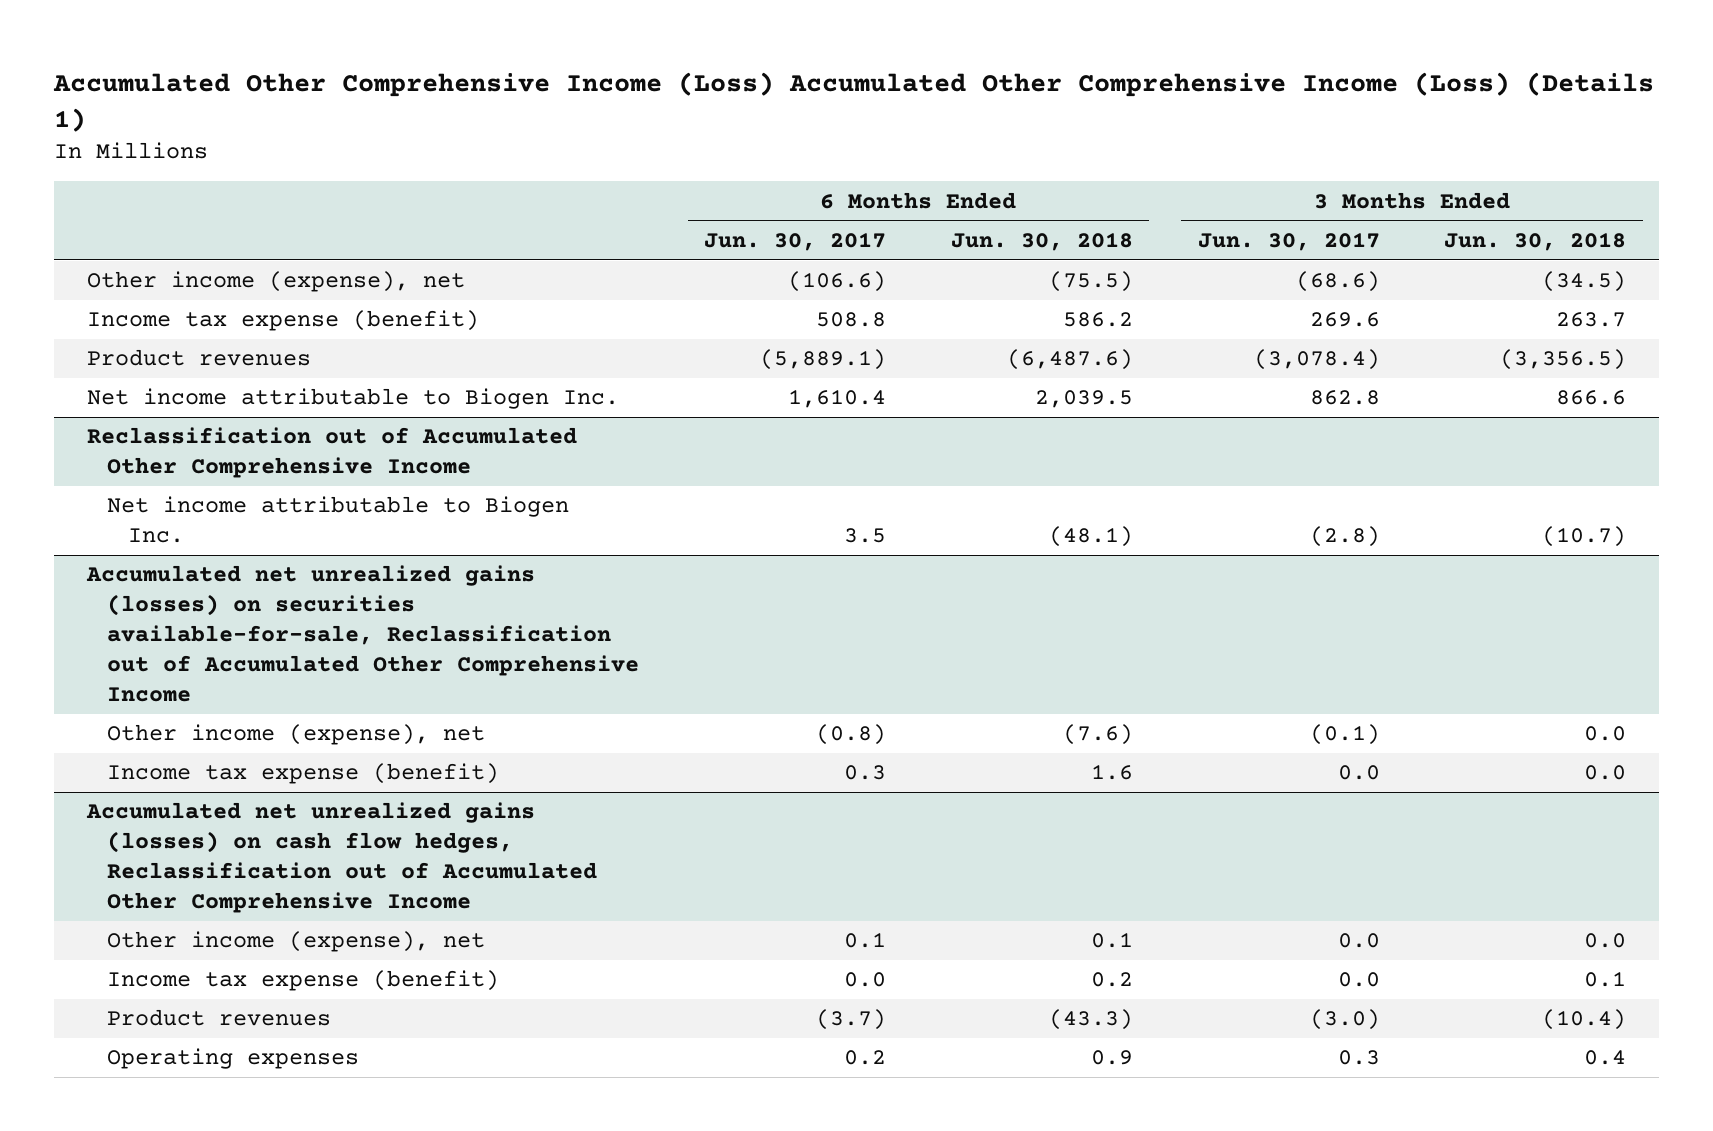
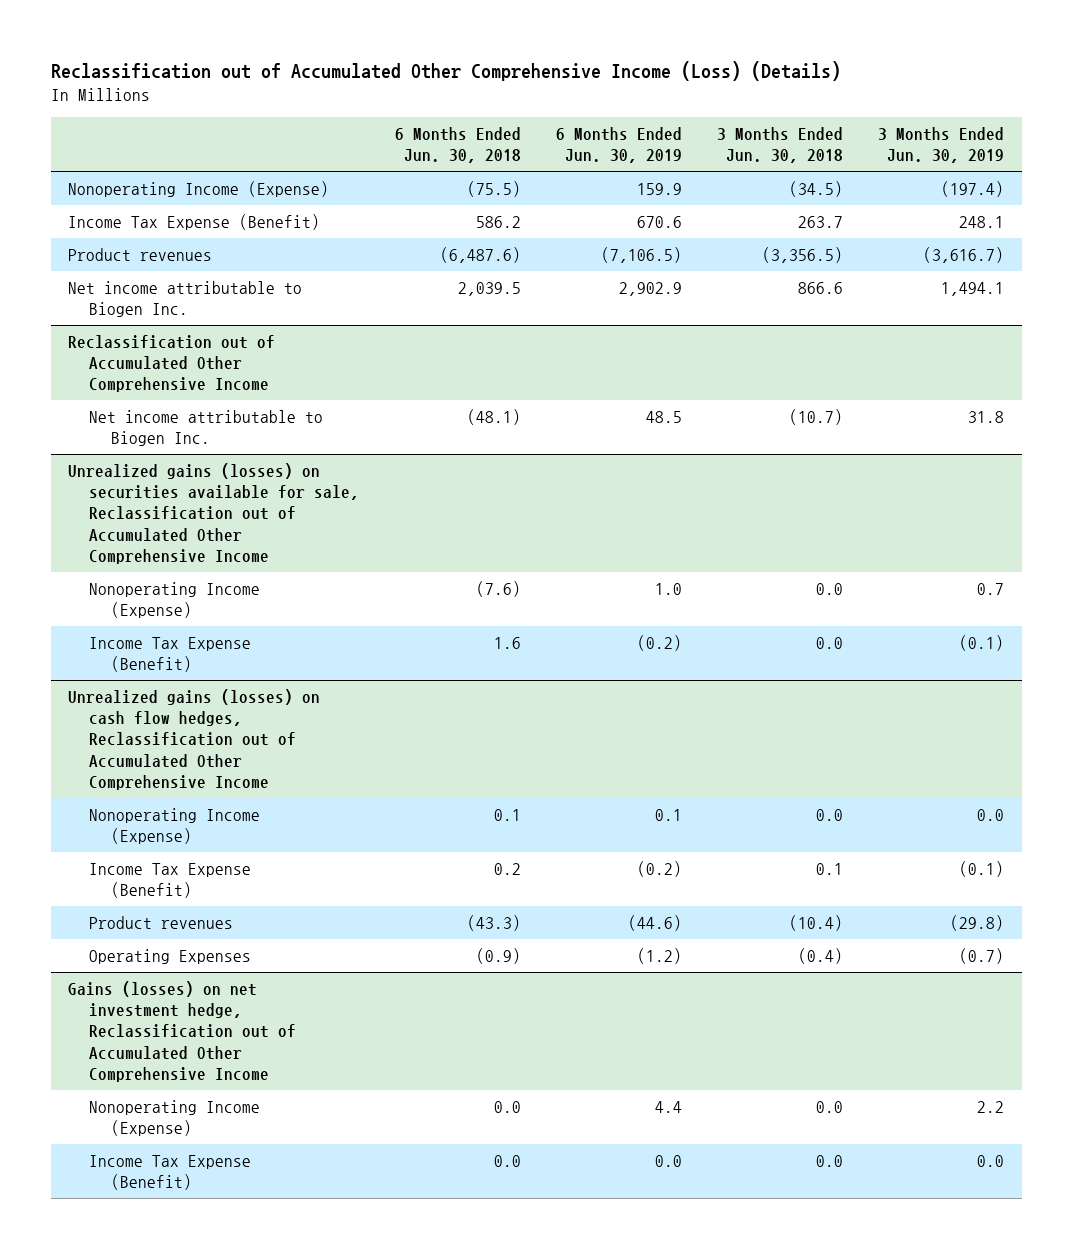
[53,71,1655,132] Accumulated Other Comprehensive Income (Loss) Accumulated Other Comprehensive Income (Loss) (Details 1) -> [50,61,841,82] Reclassification out of Accumulated Other Comprehensive Income (Loss) (Details)
[704,231,887,251] Jun. 30, 2017 -> none
[1197,231,1380,251] Jun. 30, 2017 -> none
none -> [555,126,682,164] 6 Months Ended Jun. 30, 2019
none -> [878,126,1005,164] 3 Months Ended Jun. 30, 2019
[86,271,465,293] Other income (expense), net -> [68,180,330,197] Nonoperating Income (Expense)
[86,310,479,332] Income tax expense (benefit) -> [68,213,321,230] Income Tax Expense (Benefit)
[85,565,640,702] Accumulated net unrealized gains (losses) on securities available-for-sale, Reclassification out of Accumulated Other Comprehensive Income -> [68,462,360,564] Unrealized gains (losses) on securities available for sale, Reclassification out of Accumulated Other Comprehensive Income
[107,724,486,746] Other income (expense), net -> [89,581,261,619] Nonoperating Income (Expense)
[107,763,500,785] Income tax expense (benefit) -> [89,636,252,673] Income Tax Expense (Benefit)
[85,802,598,913] Accumulated net unrealized gains (losses) on cash flow hedges, Reclassification out of Accumulated Other Comprehensive Income -> [68,688,321,790] Unrealized gains (losses) on cash flow hedges, Reclassification out of Accumulated Other Comprehensive Income
[107,931,486,953] Other income (expense), net -> [89,807,261,845] Nonoperating Income (Expense)
[107,970,500,992] Income tax expense (benefit) -> [89,862,252,899] Income Tax Expense (Benefit)
[107,1048,360,1070] Operating expenses -> [89,948,252,964] Operating Expenses
[1090,1050,1133,1066] 0.9 -> [475,947,521,964] (0.9)
[1584,1050,1627,1066] 0.4 -> [797,947,843,964] (0.4)
none -> [68,980,297,1082] Gains (losses) on net investment hedge, Reclassification out of Accumulated Other Comprehensive Income
none -> [89,1099,261,1137] Nonoperating Income (Expense)
none -> [89,1154,252,1191] Income Tax Expense (Benefit)

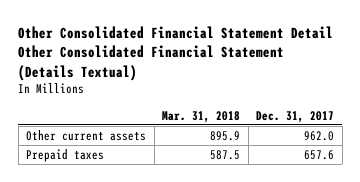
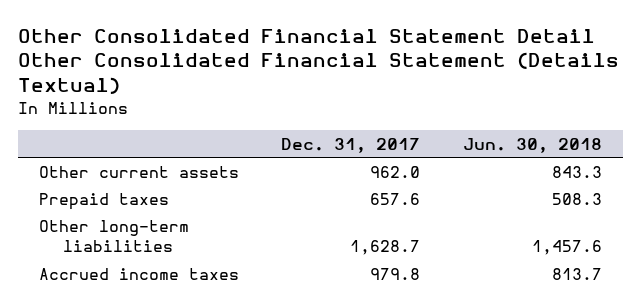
[162,110,241,123] Mar. 31, 2018 -> none
none -> [463,137,603,153] Jun. 30, 2018
none -> [38,219,189,253] Other long-term liabilities
none -> [38,267,239,280] Accrued income taxes

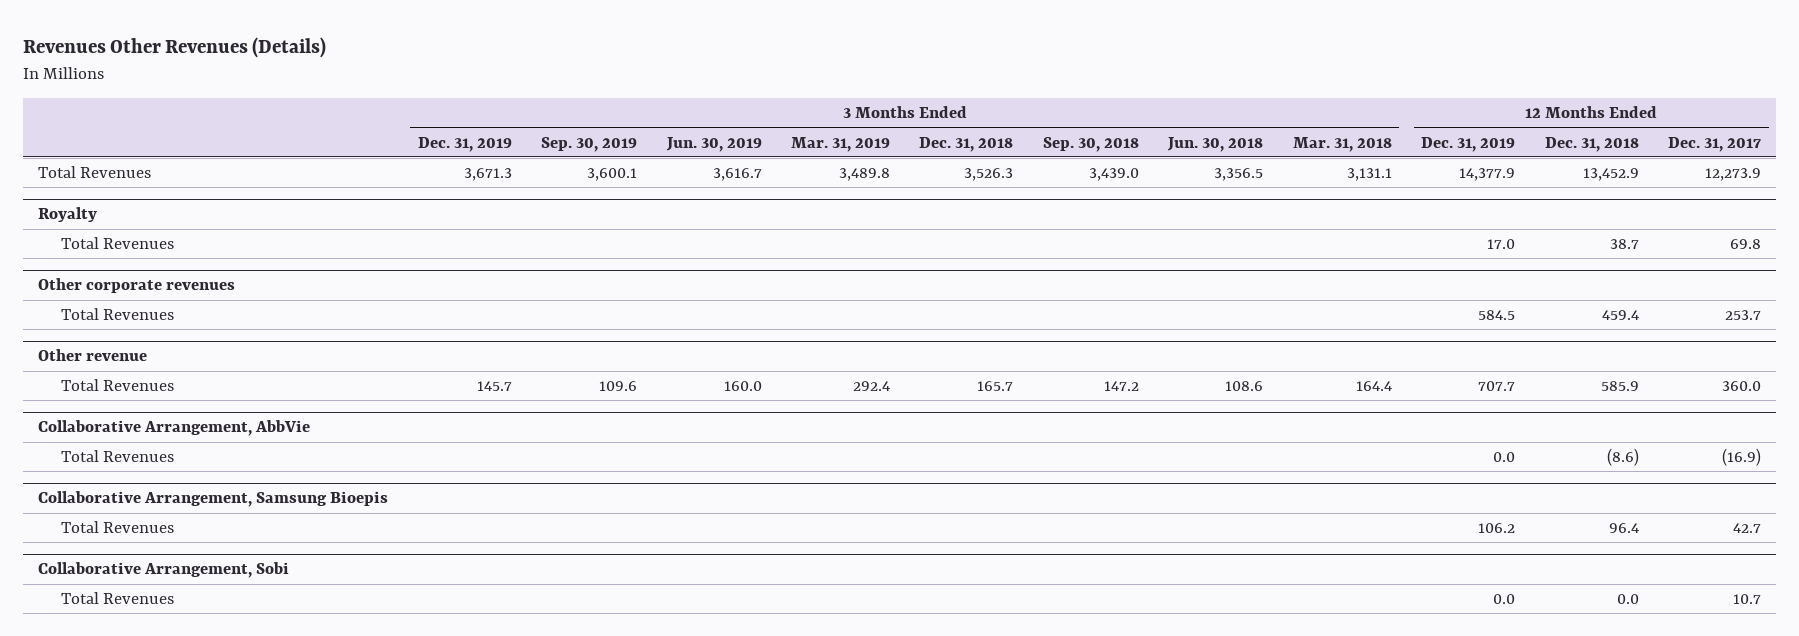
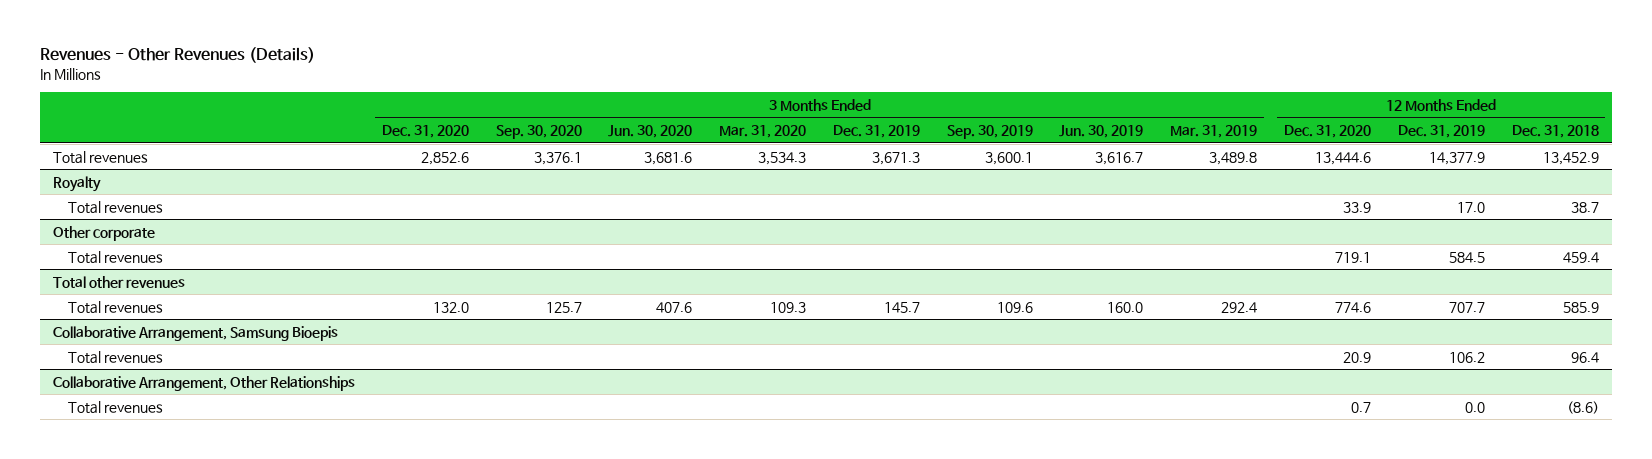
[23,37,327,59] Revenues Other Revenues (Details) -> [39,47,315,64] Revenues - Other Revenues (Details)
[919,136,1014,152] Dec. 31, 2018 -> none
[1042,136,1139,152] Sep. 30, 2018 -> none
[1167,136,1264,152] Jun. 30, 2018 -> none
[1292,136,1392,152] Mar. 31, 2018 -> none
[1668,136,1762,152] Dec. 31, 2017 -> none
none -> [381,125,469,139] Dec. 31, 2020
none -> [495,125,582,140] Sep. 30, 2020
none -> [608,125,693,139] Jun. 30, 2020
none -> [719,125,807,139] Mar. 31, 2020
none -> [1284,125,1372,139] Dec. 31, 2020
[38,166,152,179] Total Revenues -> [52,150,148,164] Total revenues
[38,420,311,437] Collaborative Arrangement, AbbVie -> none
[61,450,175,463] Total Revenues -> none
[61,237,175,250] Total Revenues -> [68,200,164,214] Total revenues
[38,278,236,294] Other corporate revenues -> [52,225,155,241] Other corporate
[61,308,175,321] Total Revenues -> [68,250,164,264] Total revenues
[38,349,148,362] Other revenue -> [52,275,185,288] Total other revenues
[61,379,175,392] Total Revenues -> [68,300,164,314] Total revenues
[38,562,290,579] Collaborative Arrangement, Sobi -> none
[61,521,175,534] Total Revenues -> [68,350,164,364] Total revenues
none -> [52,375,355,391] Collaborative Arrangement, Other Relationships
[61,592,175,605] Total Revenues -> [68,400,164,414] Total revenues
[1616,594,1639,605] 0.0 -> [1566,400,1599,414] (8.6)

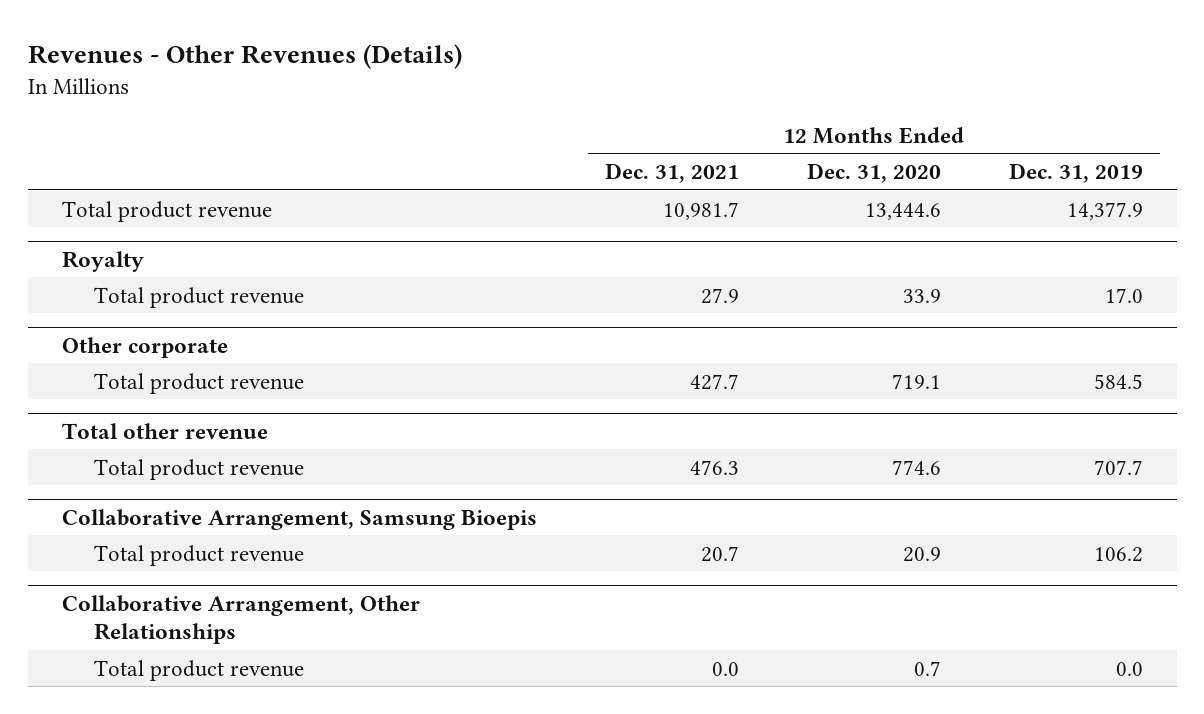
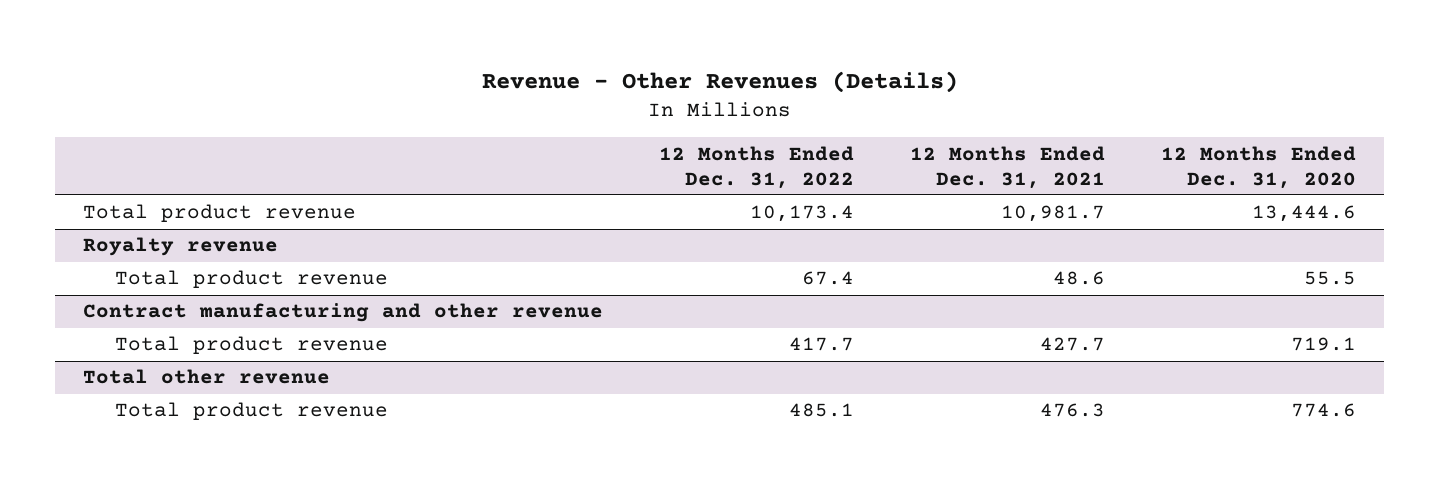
[27,44,462,70] Revenues - Other Revenues (Details) -> [481,70,958,93] Revenue - Other Revenues (Details)
[1008,163,1143,184] Dec. 31, 2019 -> none
none -> [659,145,855,189] 12 Months Ended Dec. 31, 2022
[61,336,228,358] Other corporate -> none
[61,250,144,272] Royalty -> [83,237,279,257] Royalty revenue
[700,287,739,304] 27.9 -> [1053,271,1106,286] 48.6
[902,288,941,303] 33.9 -> [1304,271,1357,286] 55.5
none -> [83,303,604,323] Contract manufacturing and other revenue
[61,508,537,530] Collaborative Arrangement, Samsung Bioepis -> none
[94,544,305,566] Total product revenue -> none
[61,594,420,644] Collaborative Arrangement, Other Relationships -> none
[94,659,305,681] Total product revenue -> none

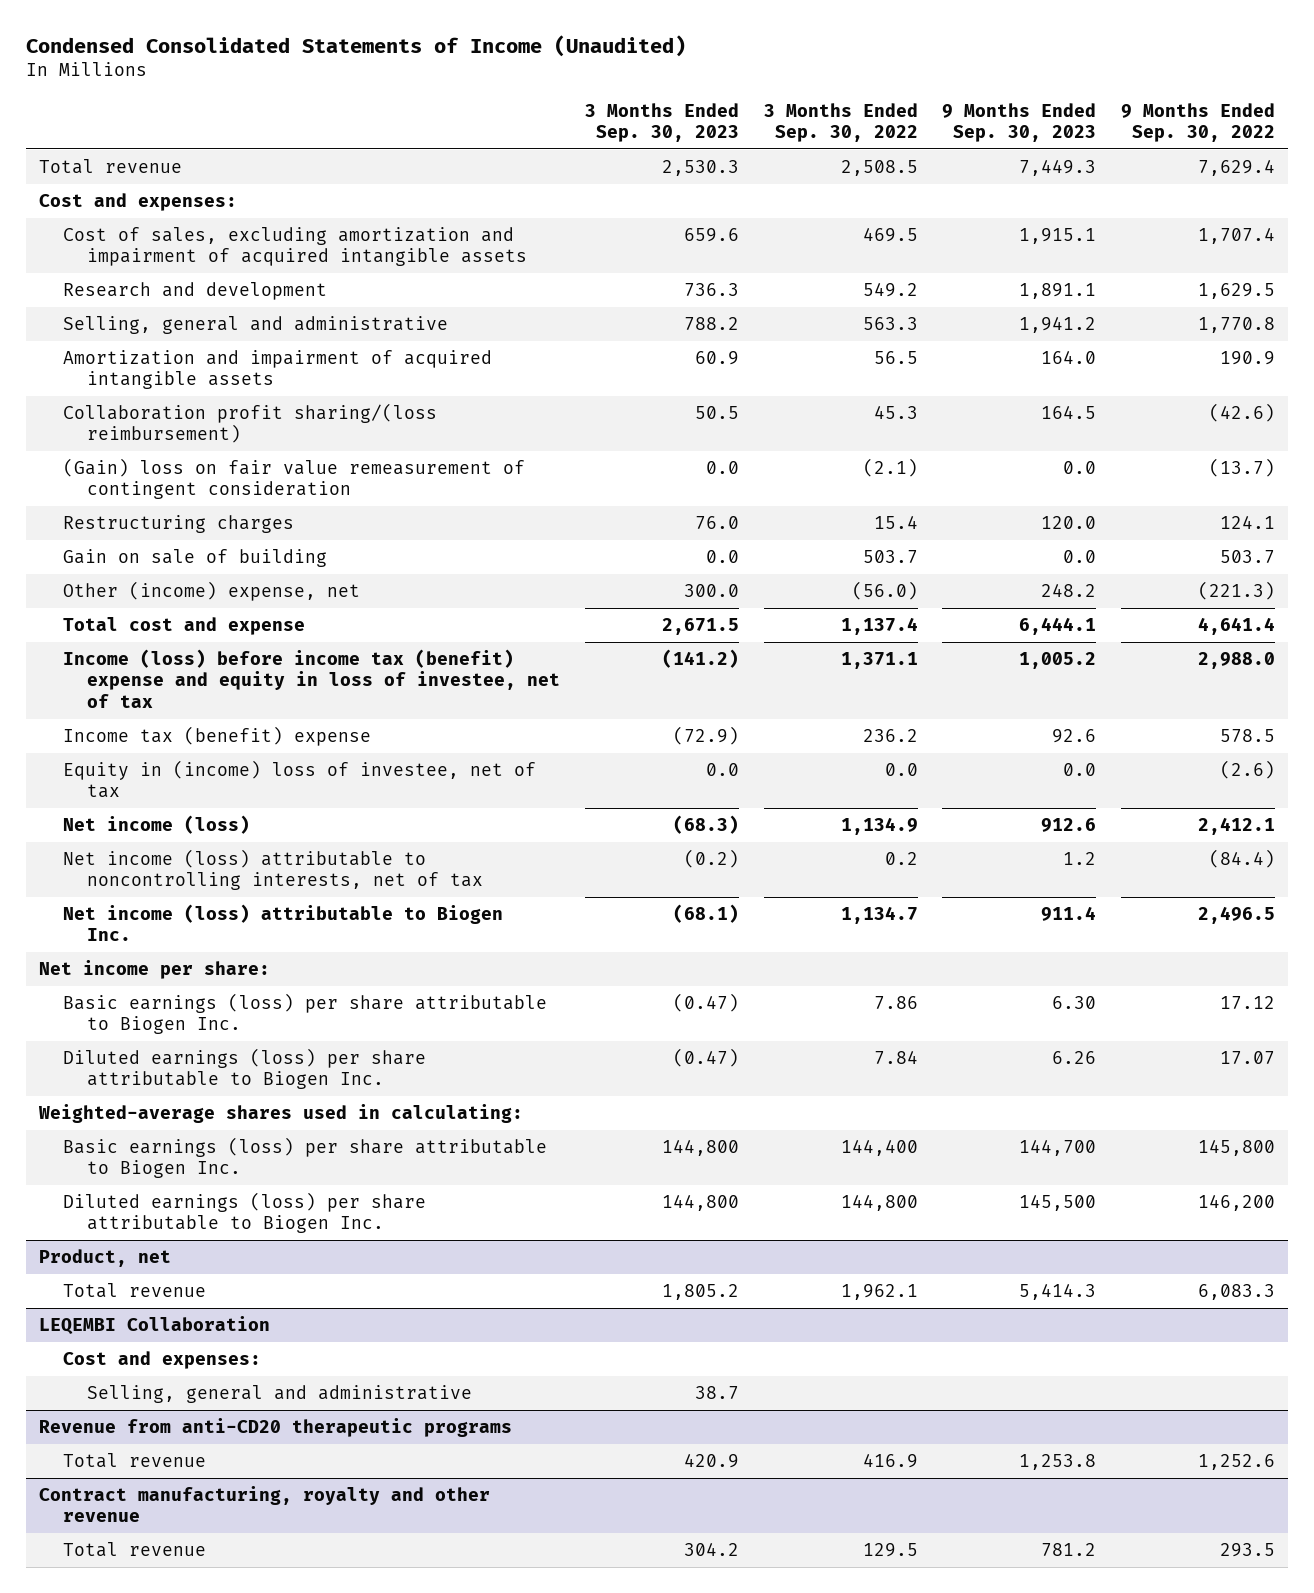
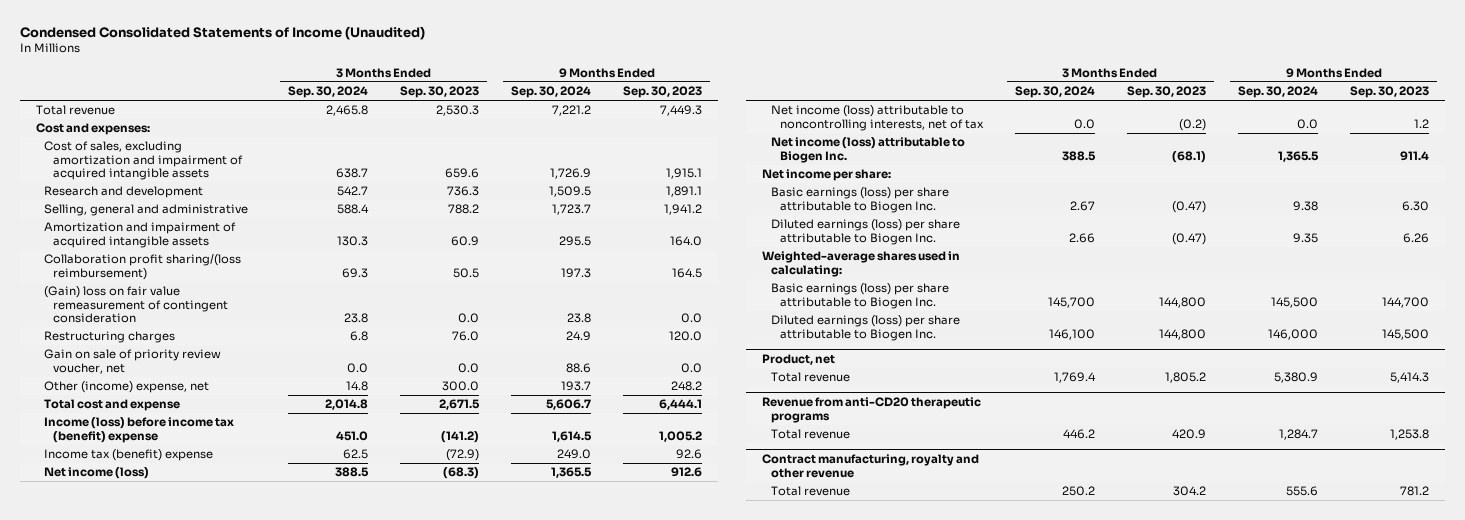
[763,102,918,142] 3 Months Ended Sep. 30, 2022 -> none
[1121,102,1276,142] 9 Months Ended Sep. 30, 2022 -> none
none -> [288,86,369,99] Sep. 30, 2024
none -> [511,86,592,99] Sep. 30, 2024
[62,549,327,568] Gain on sale of building -> none
none -> [44,349,222,374] Gain on sale of priority review voucher, net
[62,649,560,708] Income (loss) before income tax (benefit) expense and equity in loss of investee, net of tax -> [44,417,235,443] Income (loss) before income tax (benefit) expense
[62,760,536,799] Equity in (income) loss of investee, net of tax -> none
[38,1316,270,1335] LEQEMBI Collaboration -> none
[62,1351,261,1370] Cost and expenses: -> none
[86,1385,472,1404] Selling, general and administrative -> none

